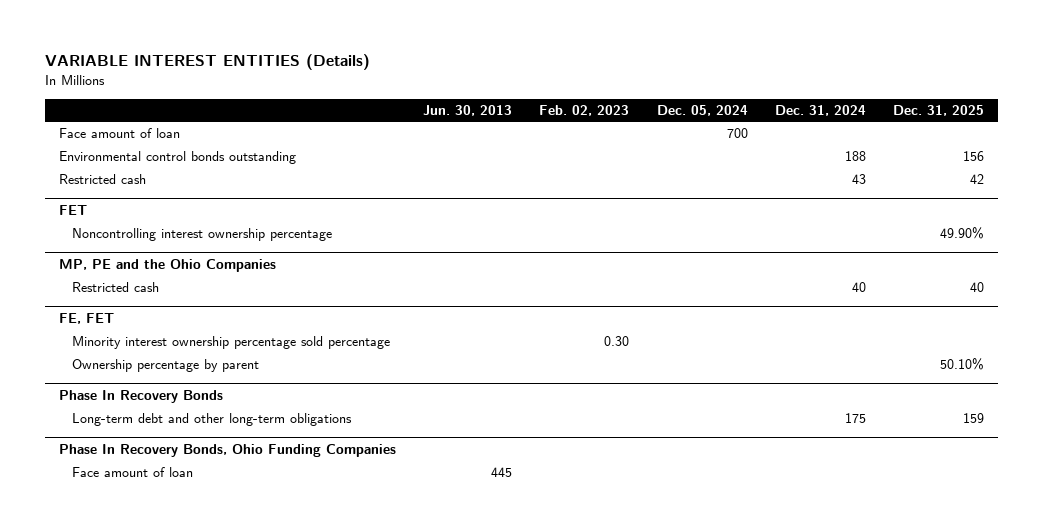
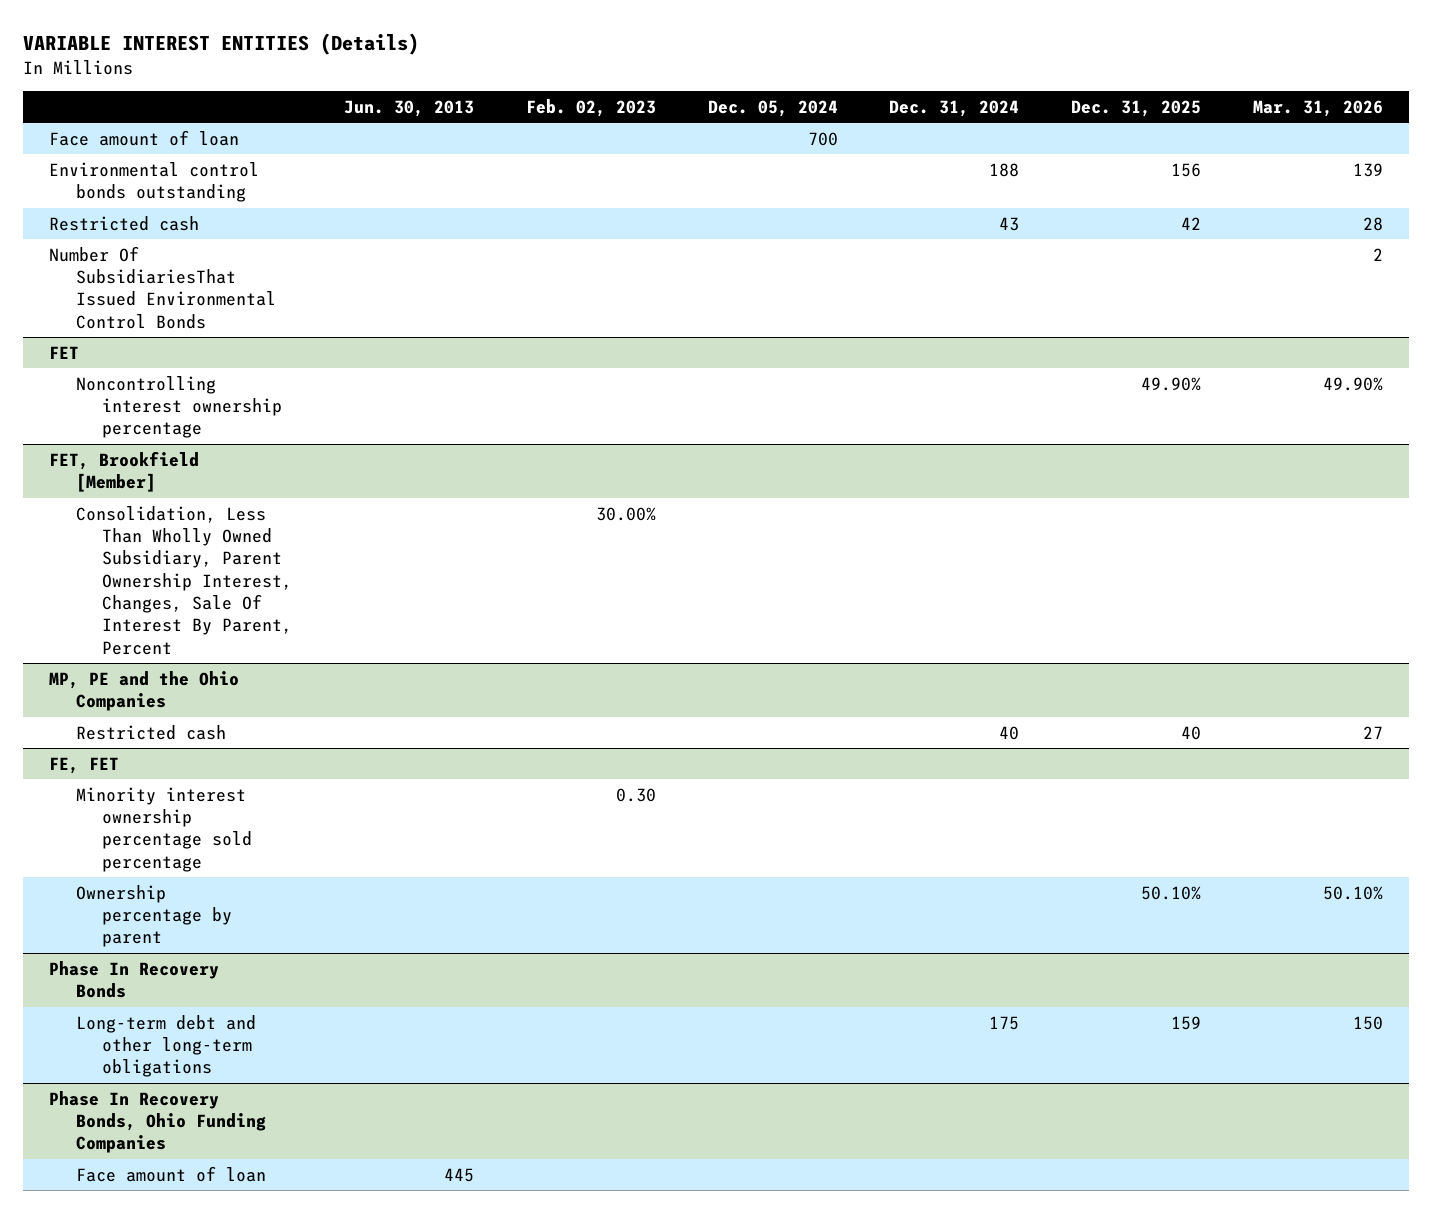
none -> [1253,99,1384,117] Mar. 31, 2026
none -> [49,245,276,329] Number Of SubsidiariesThat Issued Environmental Control Bonds
none -> [49,450,200,493] FET, Brookfield [Member]
none -> [75,505,293,655] Consolidation, Less Than Wholly Owned Subsidiary, Parent Ownership Interest, Changes, Sale Of Interest By Parent, Percent

